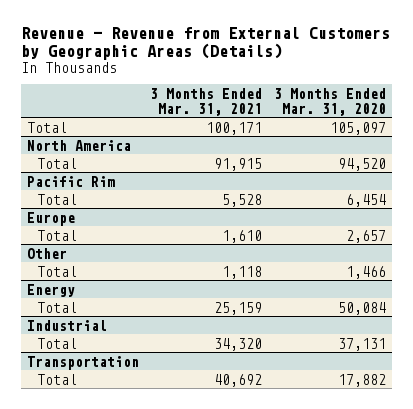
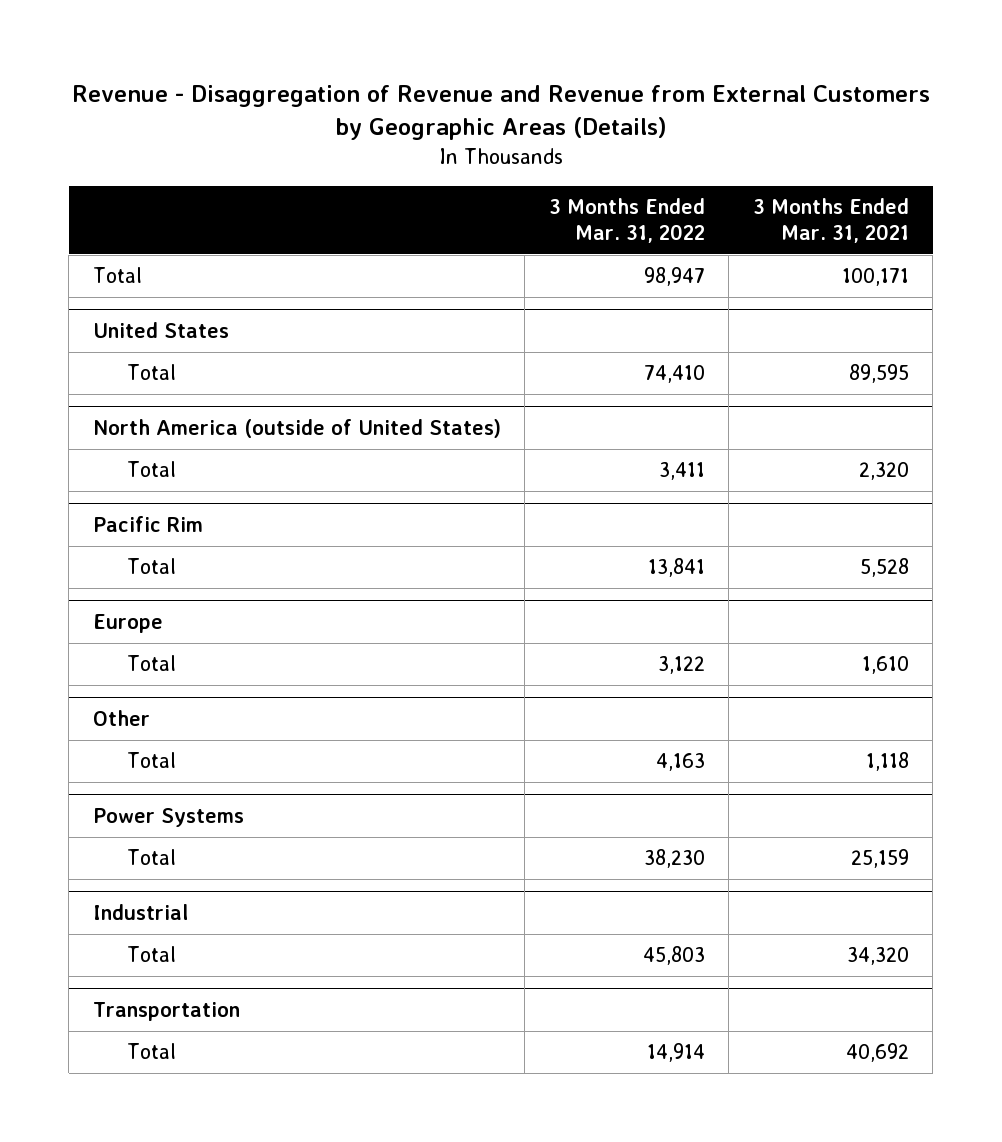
[20,26,390,60] Revenue - Revenue from External Customers by Geographic Areas (Details) -> [71,85,930,141] Revenue - Disaggregation of Revenue and Revenue from External Customers by Geographic Areas (Details)
[274,87,387,116] 3 Months Ended Mar. 31, 2020 -> none
none -> [548,198,705,244] 3 Months Ended Mar. 31, 2022
[26,139,131,151] North America -> none
none -> [92,322,229,339] United States
[214,157,263,171] 91,915 -> [848,364,909,384] 89,595
none -> [92,419,501,439] North America (outside of United States)
none -> [127,461,177,478] Total
[26,283,75,297] Energy -> [92,808,244,828] Power Systems

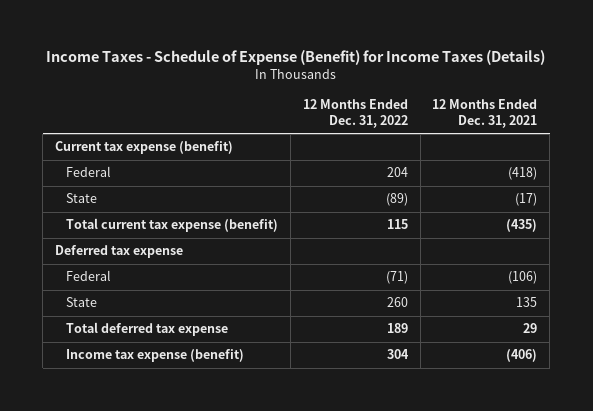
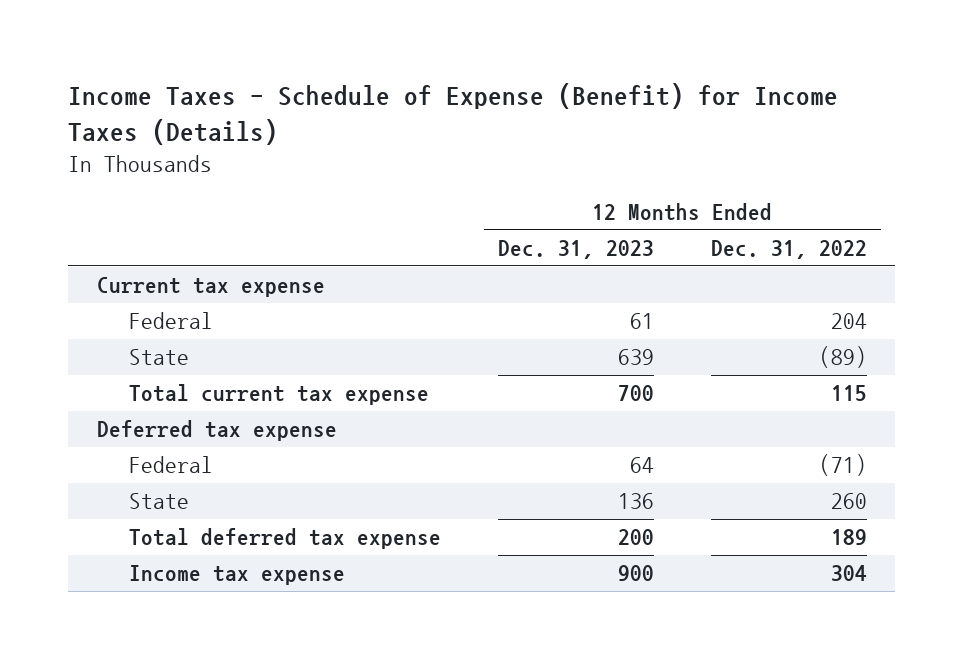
[432,98,538,128] 12 Months Ended Dec. 31, 2021 -> none
none -> [497,240,654,260] Dec. 31, 2023
[55,141,234,155] Current tax expense (benefit) -> [96,277,325,298] Current tax expense
[65,218,278,233] Total current tax expense (benefit) -> [129,384,430,406] Total current tax expense
[65,349,244,363] Income tax expense (benefit) -> [129,565,346,586] Income tax expense

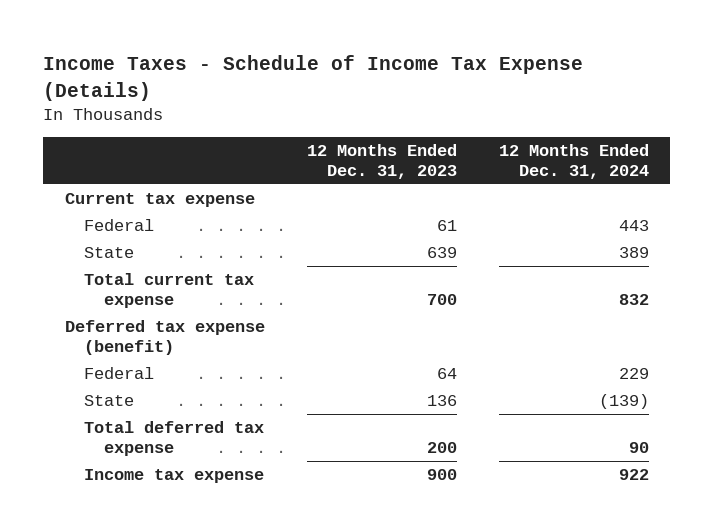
[68,83,839,145] Income Taxes - Schedule of Expense (Benefit) for Income Taxes (Details) -> [43,54,584,101] Income Taxes - Schedule of Income Tax Expense (Details)
[710,240,867,260] Dec. 31, 2022 -> none
none -> [499,143,650,179] 12 Months Ended Dec. 31, 2024
[96,420,337,442] Deferred tax expense -> [64,320,265,356] Deferred tax expense (benefit)

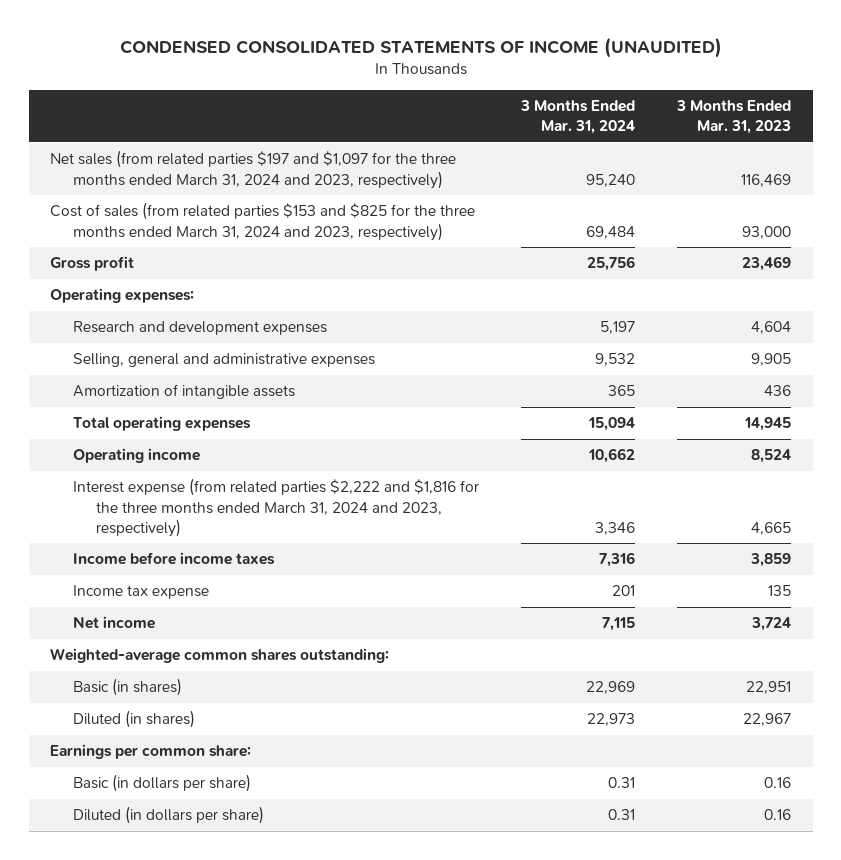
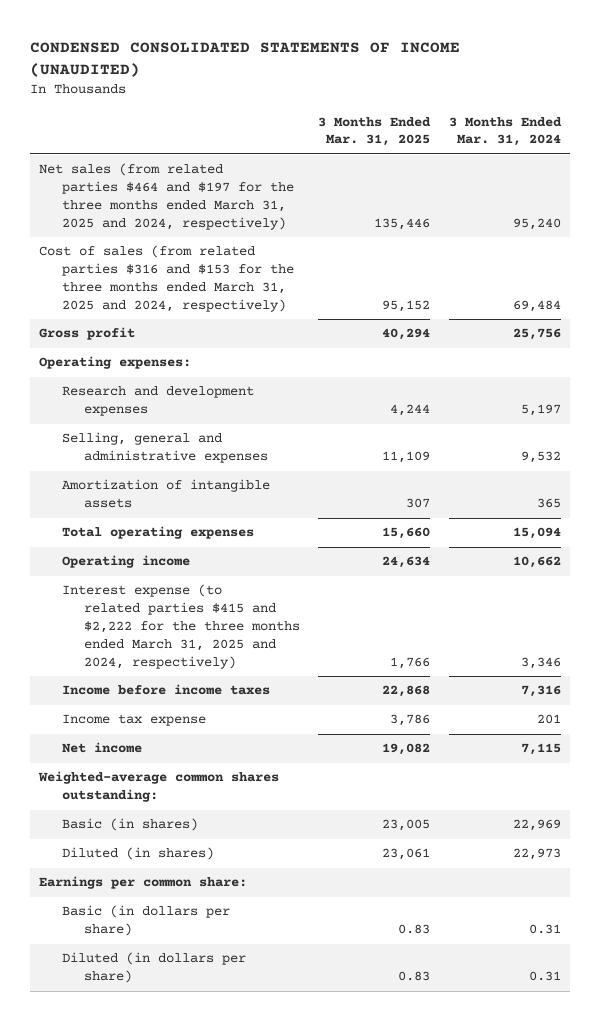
[676,100,792,135] 3 Months Ended Mar. 31, 2023 -> none
none -> [318,116,432,147] 3 Months Ended Mar. 31, 2025
[49,150,456,189] Net sales (from related parties $197 and $1,097 for the three months ended March 31, 2024 and 2023, respectively) -> [39,163,294,231] Net sales (from related parties $464 and $197 for the three months ended March 31, 2025 and 2024, respectively)
[49,202,475,241] Cost of sales (from related parties $153 and $825 for the three months ended March 31, 2024 and 2023, respectively) -> [39,245,294,313] Cost of sales (from related parties $316 and $153 for the three months ended March 31, 2025 and 2024, respectively)
[72,478,479,537] Interest expense (from related parties $2,222 and $1,816 for the three months ended March 31, 2024 and 2023, respectively) -> [61,584,301,669] Interest expense (to related parties $415 and $2,222 for the three months ended March 31, 2025 and 2024, respectively)

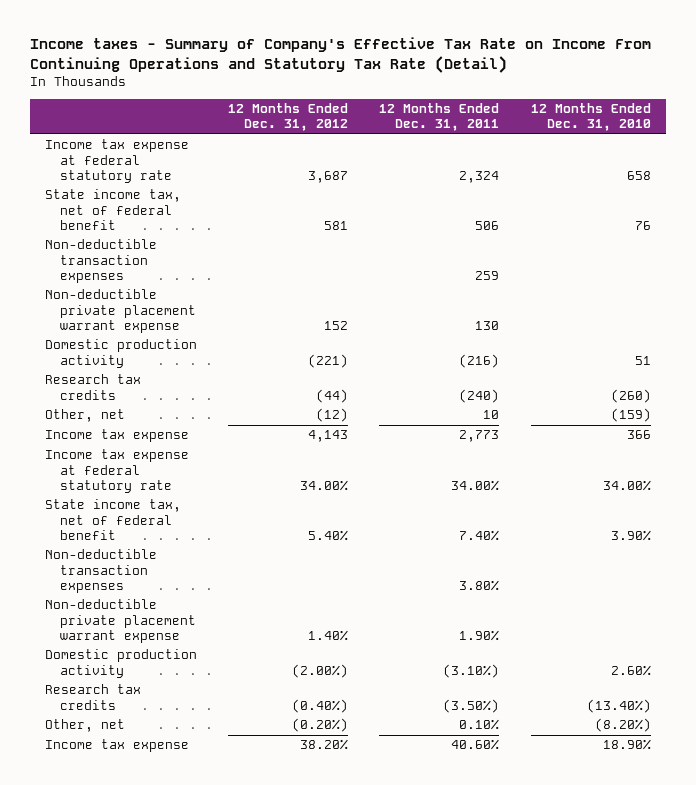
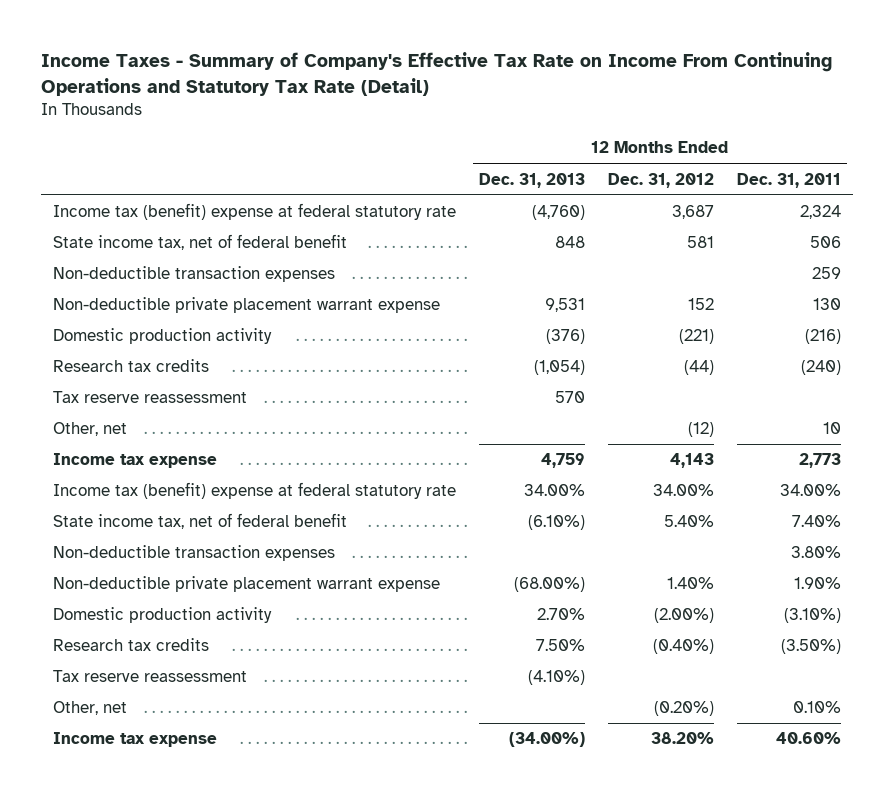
[29,37,651,73] Income taxes - Summary of Company's Effective Tax Rate on Income From Continuing Operations and Statutory Tax Rate (Detail) -> [41,52,833,96] Income Taxes - Summary of Company's Effective Tax Rate on Income From Continuing Operations and Statutory Tax Rate (Detail)
[530,103,651,132] 12 Months Ended Dec. 31, 2010 -> none
none -> [478,172,585,188] Dec. 31, 2013
[45,139,190,183] Income tax expense at federal statutory rate -> [52,203,456,221] Income tax (benefit) expense at federal statutory rate
none -> [52,391,247,404] Tax reserve reassessment
[45,449,190,493] Income tax expense at federal statutory rate -> [52,482,456,500] Income tax (benefit) expense at federal statutory rate
none -> [52,670,247,683] Tax reserve reassessment

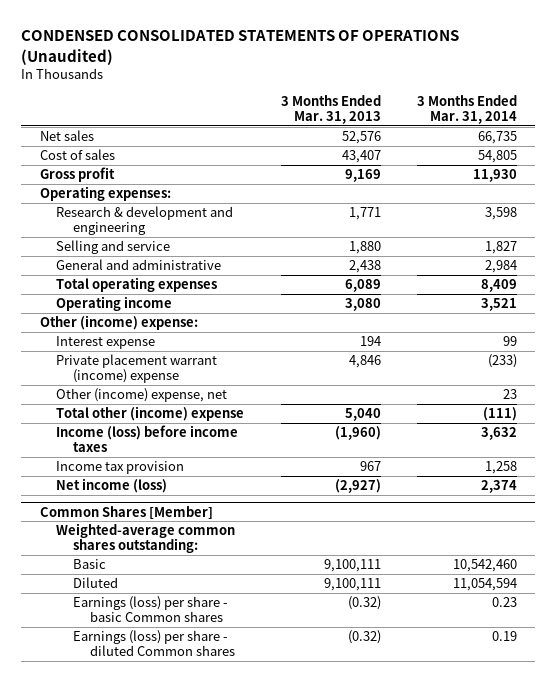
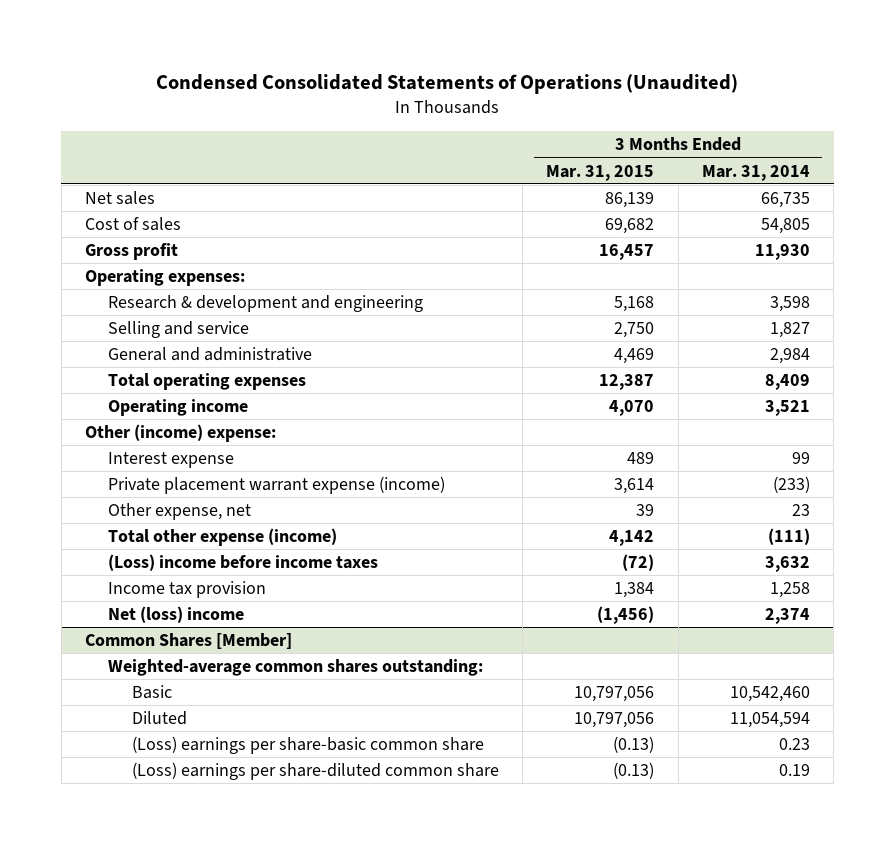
[21,30,460,65] CONDENSED CONSOLIDATED STATEMENTS OF OPERATIONS (Unaudited) -> [156,74,739,95] Condensed Consolidated Statements of Operations (Unaudited)
[280,94,381,125] 3 Months Ended Mar. 31, 2013 -> none
none -> [546,164,655,181] Mar. 31, 2015
[56,354,218,384] Private placement warrant (income) expense -> [108,476,446,495] Private placement warrant expense (income)
[56,388,228,403] Other (income) expense, net -> [108,503,252,521] Other expense, net
[56,406,245,422] Total other (income) expense -> [108,528,338,547] Total other expense (income)
[56,425,239,453] Income (loss) before income taxes -> [108,554,379,572] (Loss) income before income taxes
[56,478,168,494] Net income (loss) -> [108,606,245,624] Net (loss) income
[72,596,228,623] Earnings (loss) per share - basic Common shares -> [131,736,484,755] (Loss) earnings per share-basic common share
[72,630,235,657] Earnings (loss) per share - diluted Common shares -> [131,762,499,781] (Loss) earnings per share-diluted common share

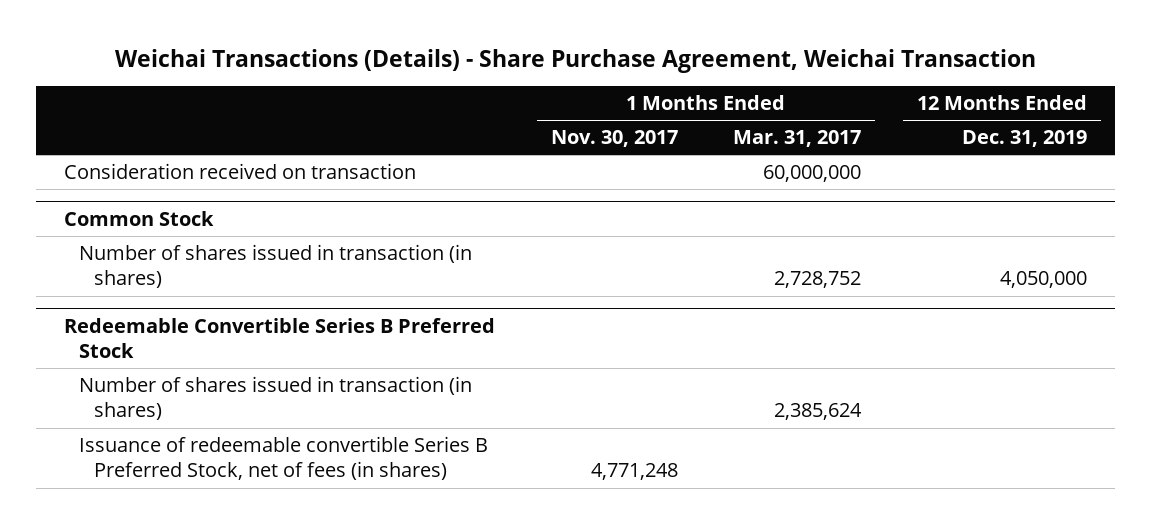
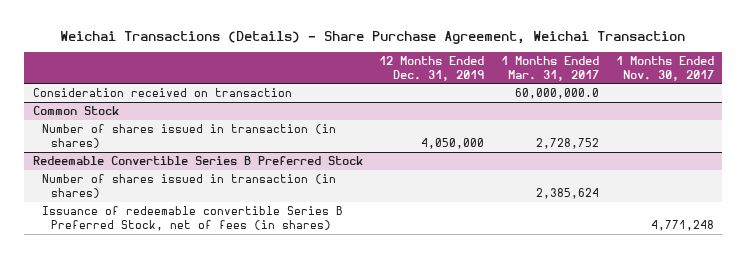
[763,165,862,183] 60,000,000 -> [515,88,600,100] 60,000,000.0

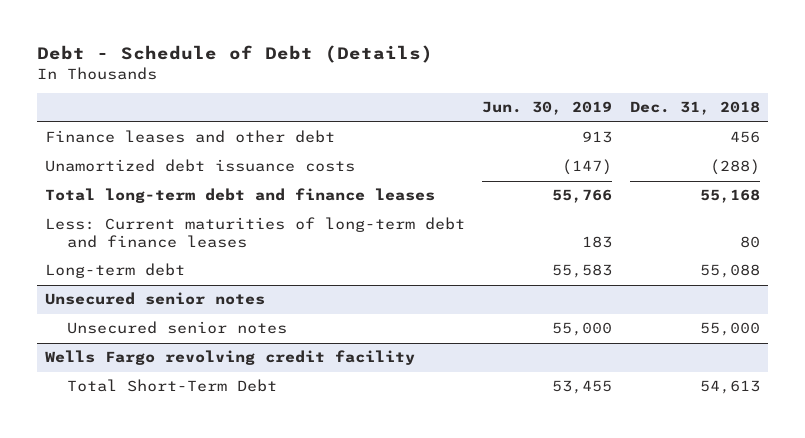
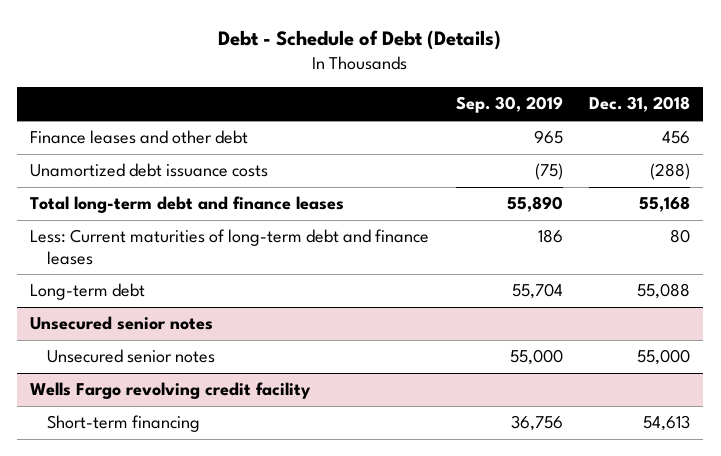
[482,101,613,116] Jun. 30, 2019 -> none
none -> [455,96,563,114] Sep. 30, 2019
[66,379,277,393] Total Short-Term Debt -> [46,415,200,433] Short-term financing

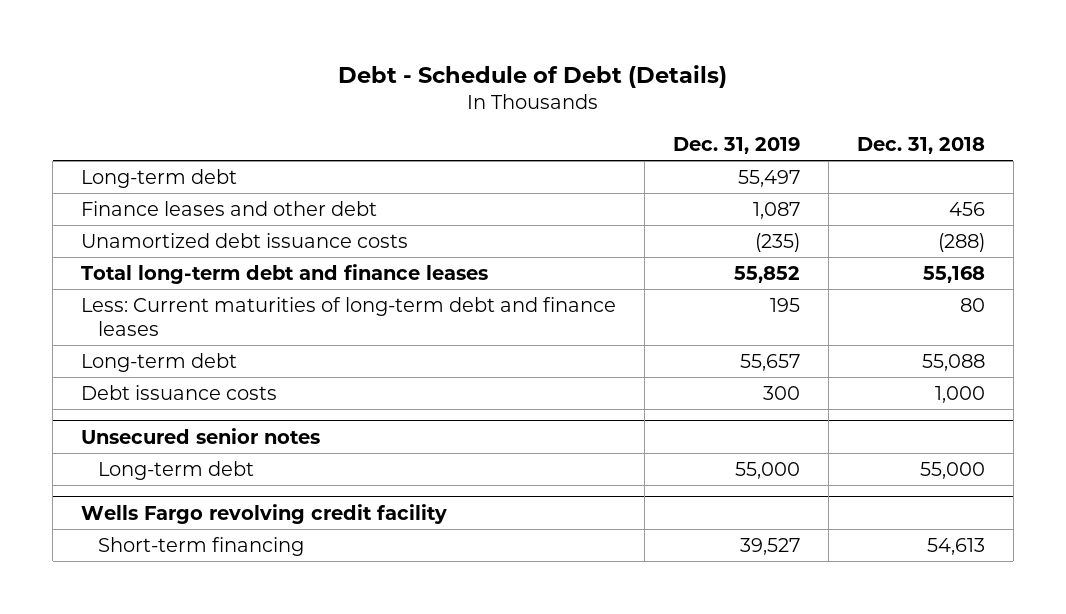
[455,96,563,114] Sep. 30, 2019 -> none
none -> [673,137,801,155] Dec. 31, 2019
none -> [81,168,238,188] Long-term debt
none -> [81,384,278,400] Debt issuance costs
[46,349,215,364] Unsecured senior notes -> [98,460,255,480] Long-term debt

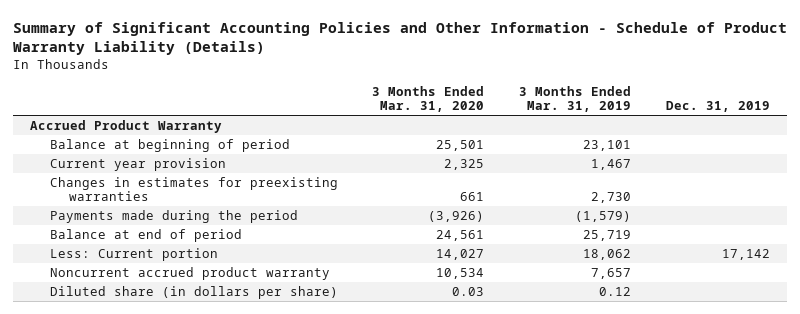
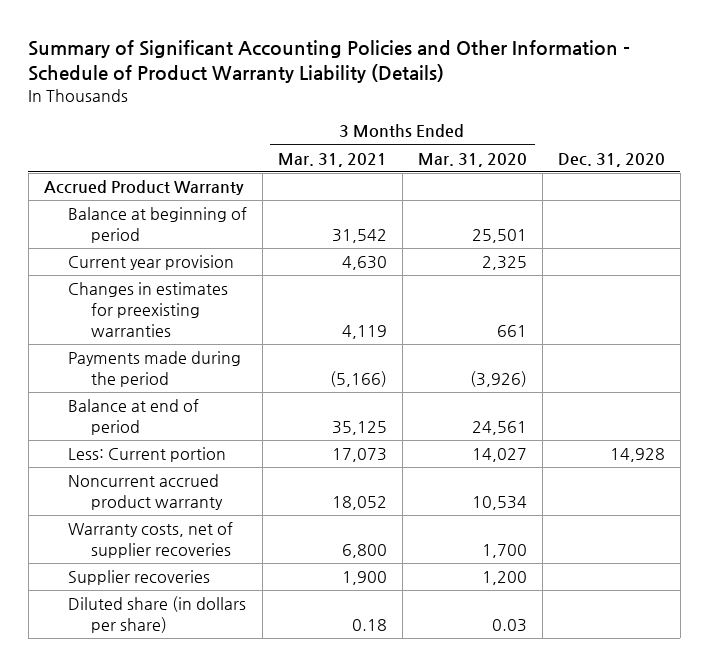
[519,85,632,113] 3 Months Ended Mar. 31, 2019 -> none
[665,101,770,113] Dec. 31, 2019 -> none
none -> [277,152,387,167] Mar. 31, 2021
none -> [557,152,665,167] Dec. 31, 2020
none -> [67,522,233,559] Warranty costs, net of supplier recoveries
none -> [67,570,210,586] Supplier recoveries

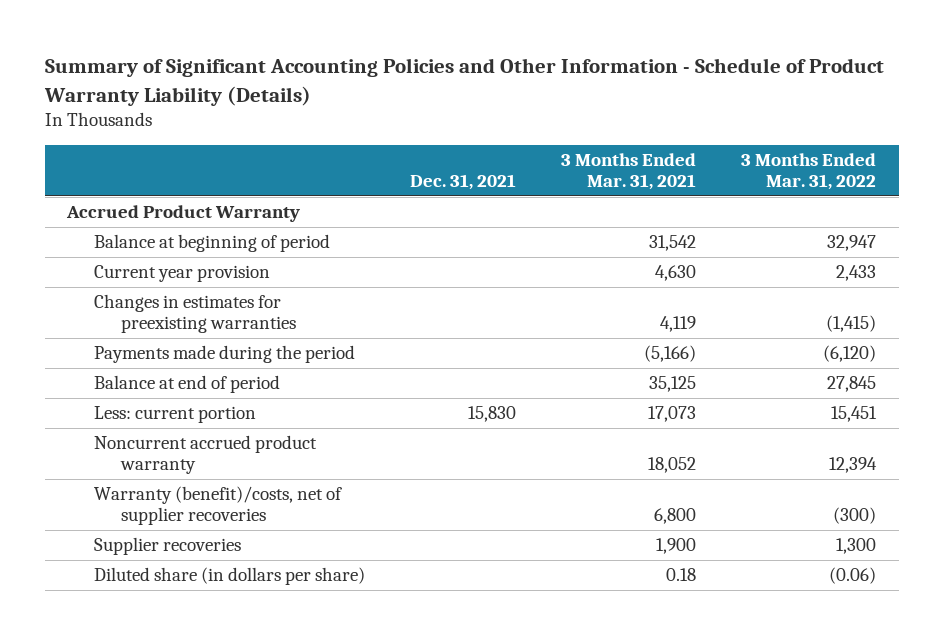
[417,152,527,167] Mar. 31, 2020 -> none
[557,152,665,167] Dec. 31, 2020 -> none
none -> [410,174,517,191] Dec. 31, 2021
none -> [741,152,877,191] 3 Months Ended Mar. 31, 2022
[67,447,226,463] Less: Current portion -> [94,406,257,424] Less: current portion
[67,522,233,559] Warranty costs, net of supplier recoveries -> [94,486,343,526] Warranty (benefit)/costs, net of supplier recoveries

